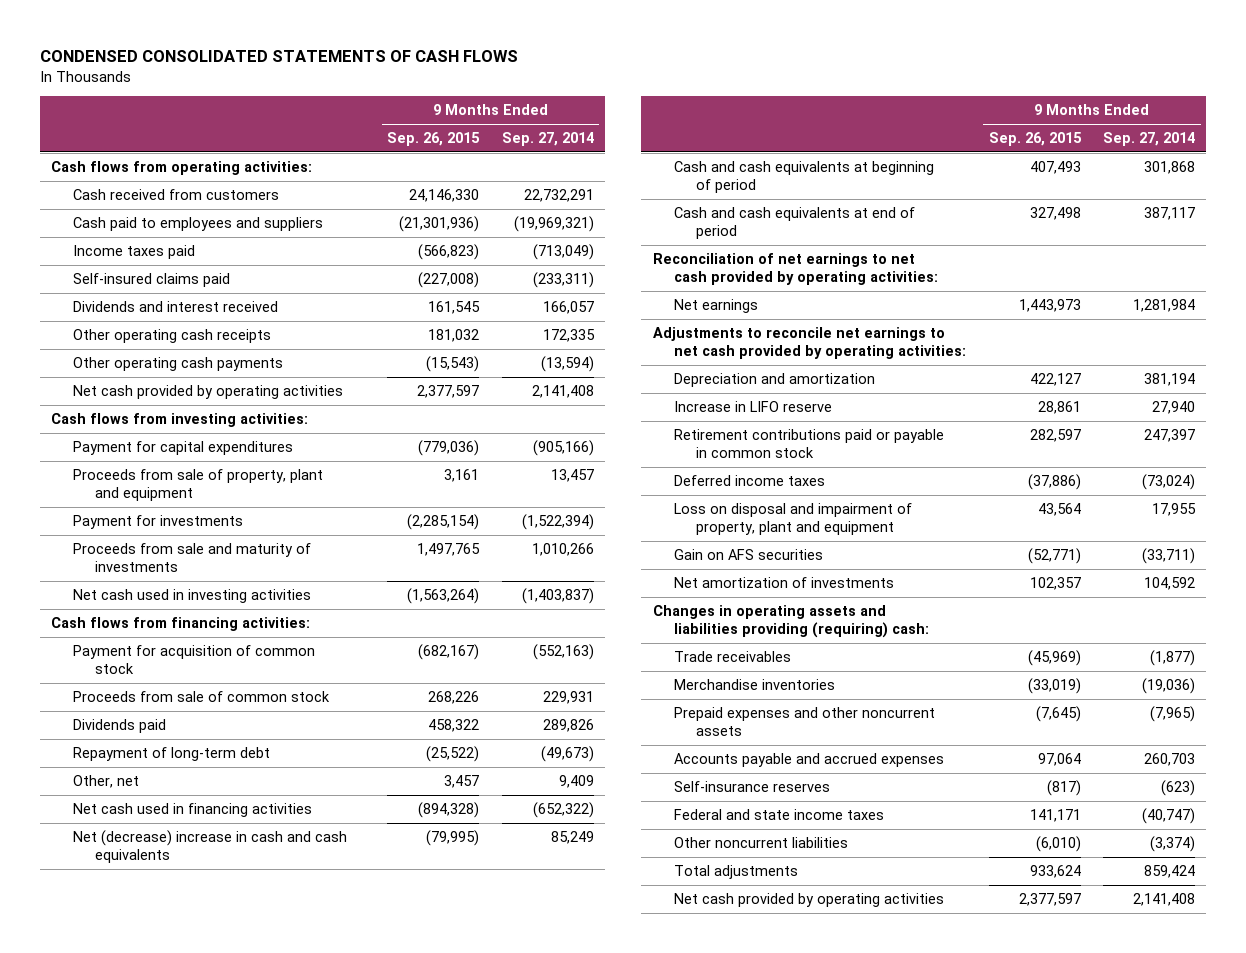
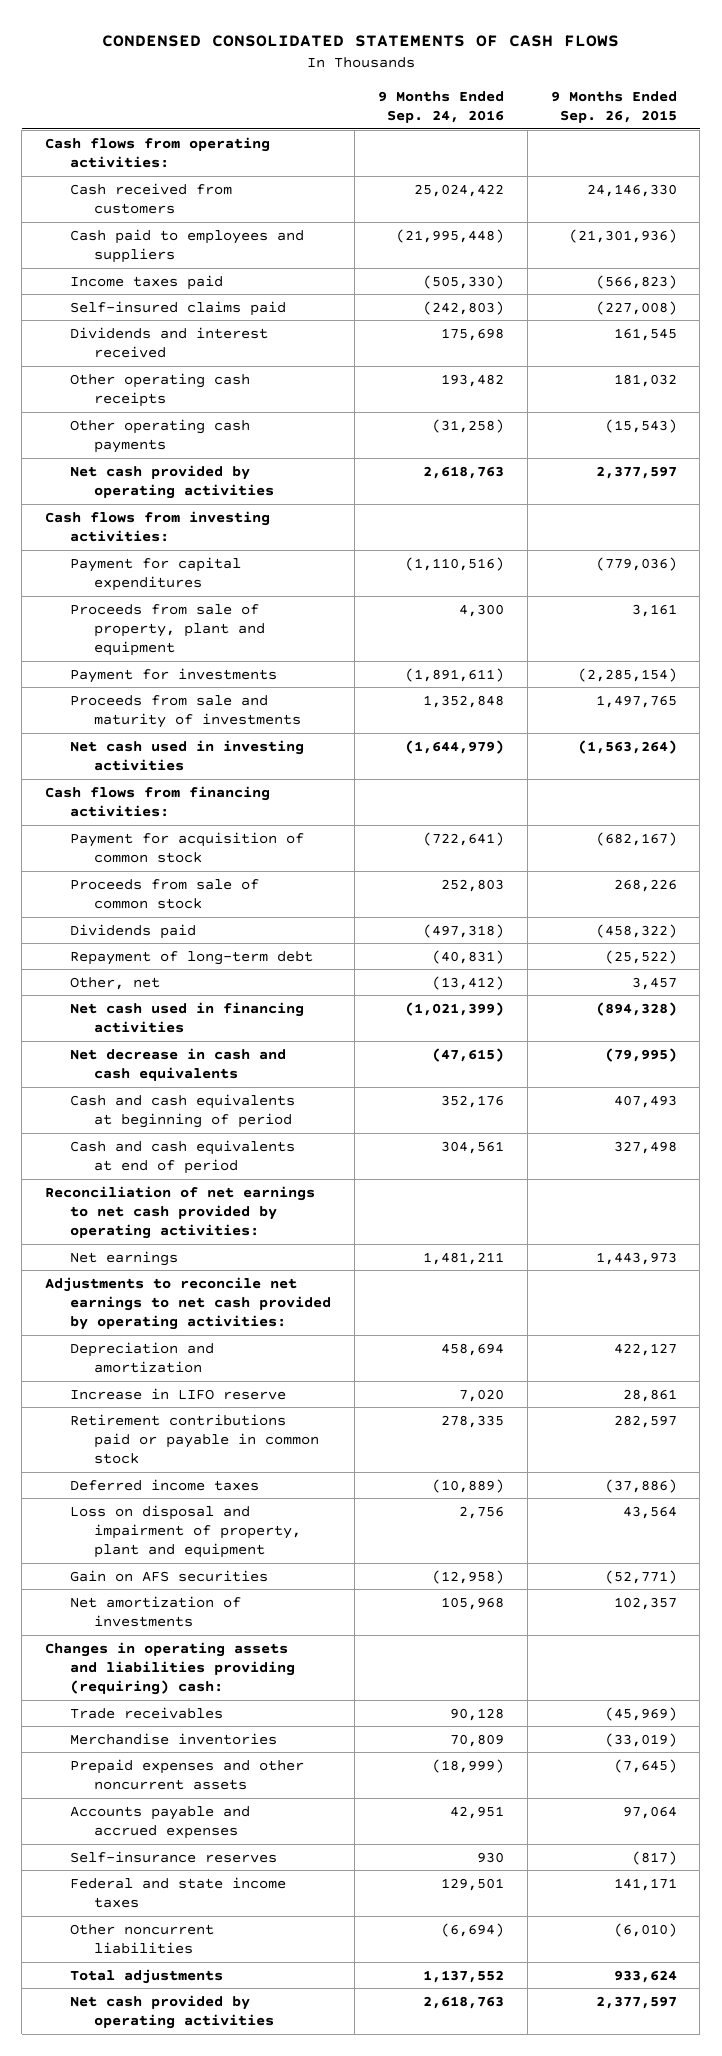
[501,131,594,146] Sep. 27, 2014 -> none
none -> [377,90,504,124] 9 Months Ended Sep. 24, 2016
[428,718,480,732] 458,322 -> [595,923,677,938] (458,322)
[73,829,348,864] Net (decrease) increase in cash and cash equivalents -> [69,1047,286,1082] Net decrease in cash and cash equivalents

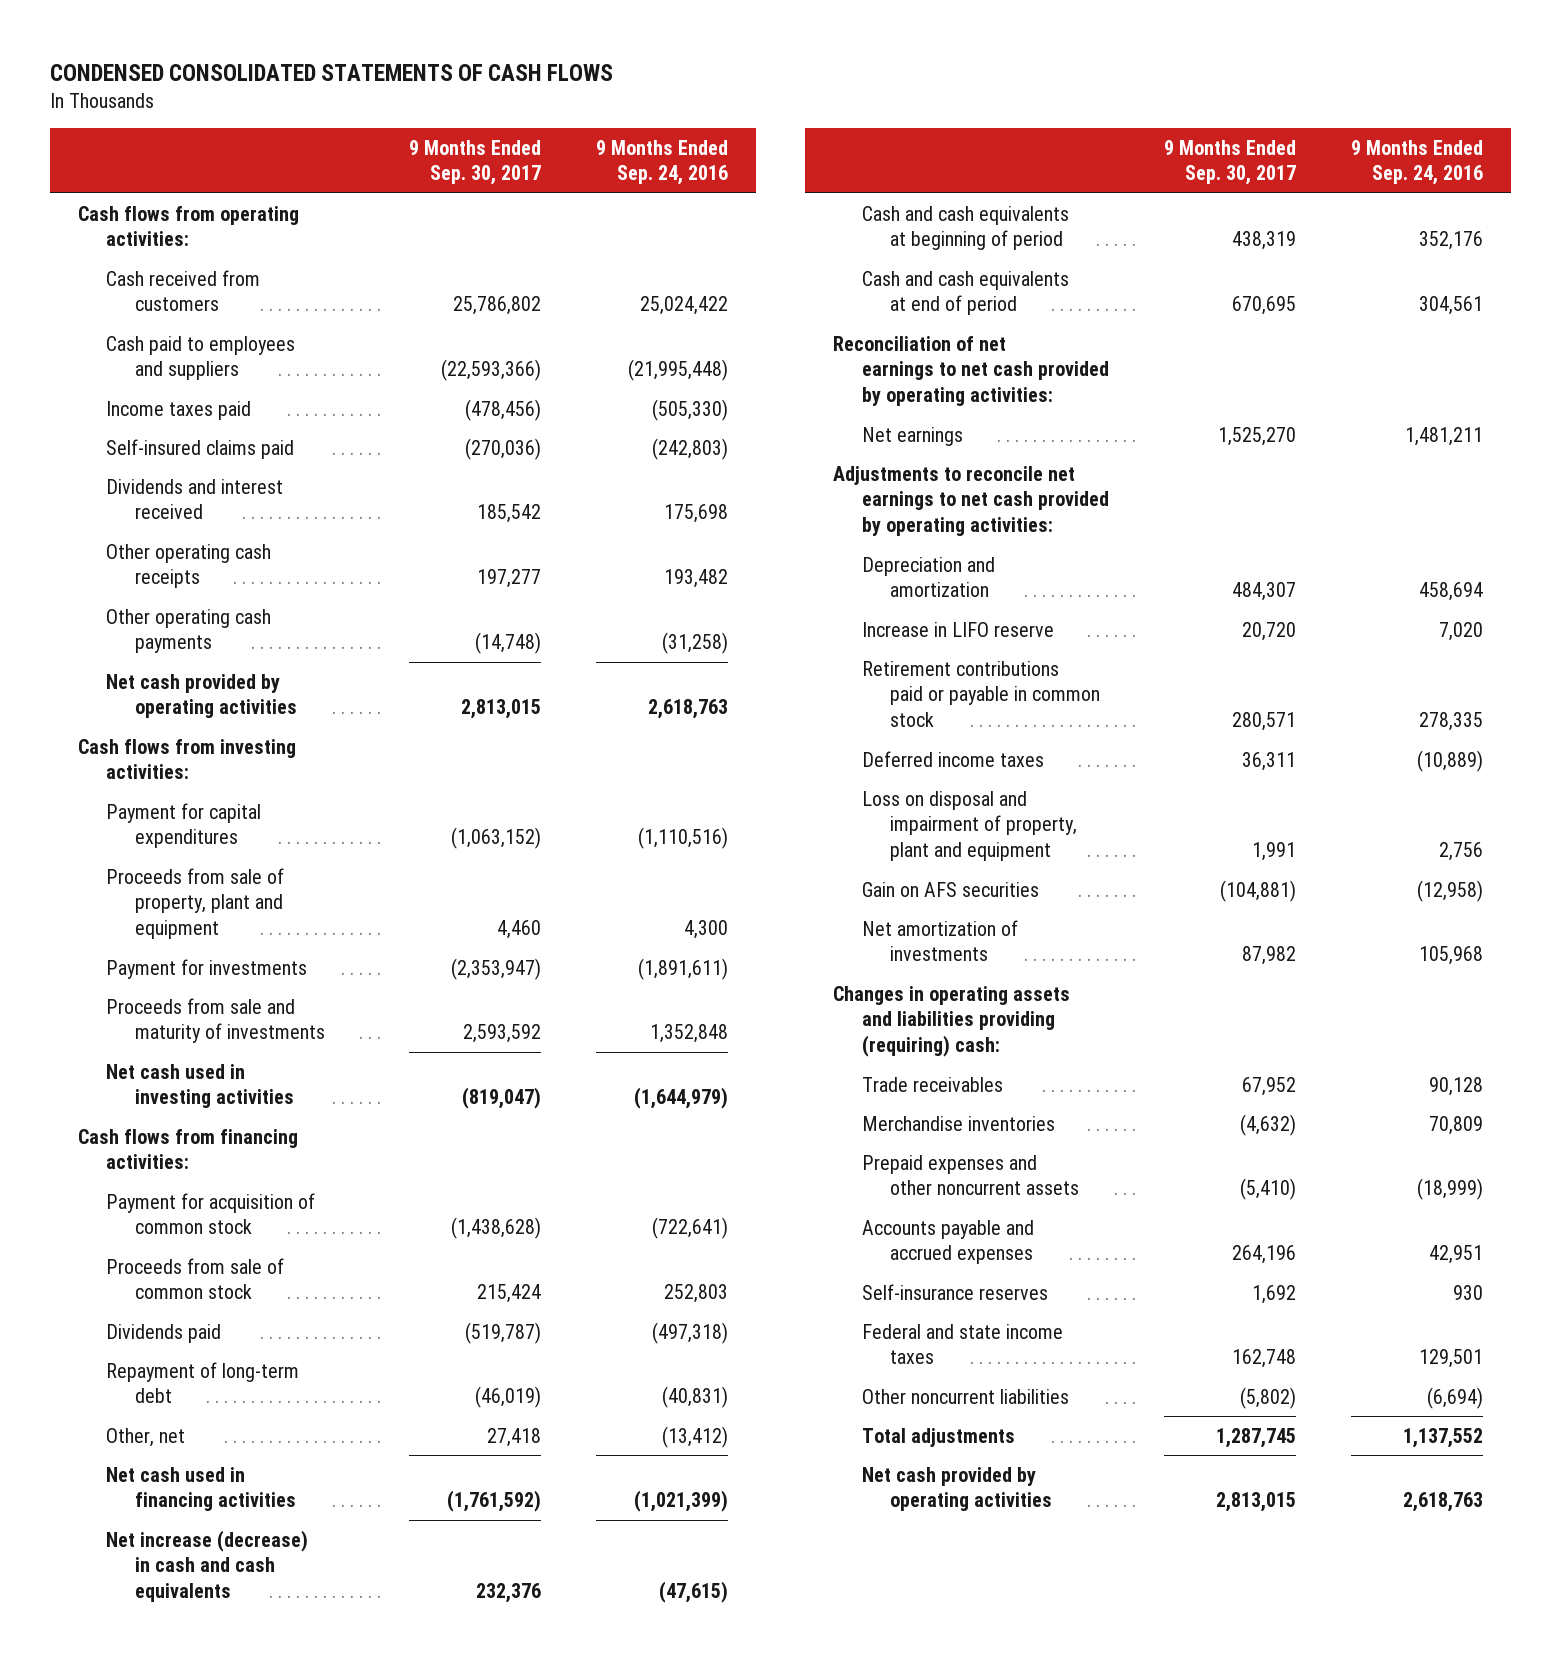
[550,90,677,124] 9 Months Ended Sep. 26, 2015 -> none
none -> [408,139,541,186] 9 Months Ended Sep. 30, 2017
[69,1047,286,1082] Net decrease in cash and cash equivalents -> [106,1529,309,1603] Net increase (decrease) in cash and cash equivalents

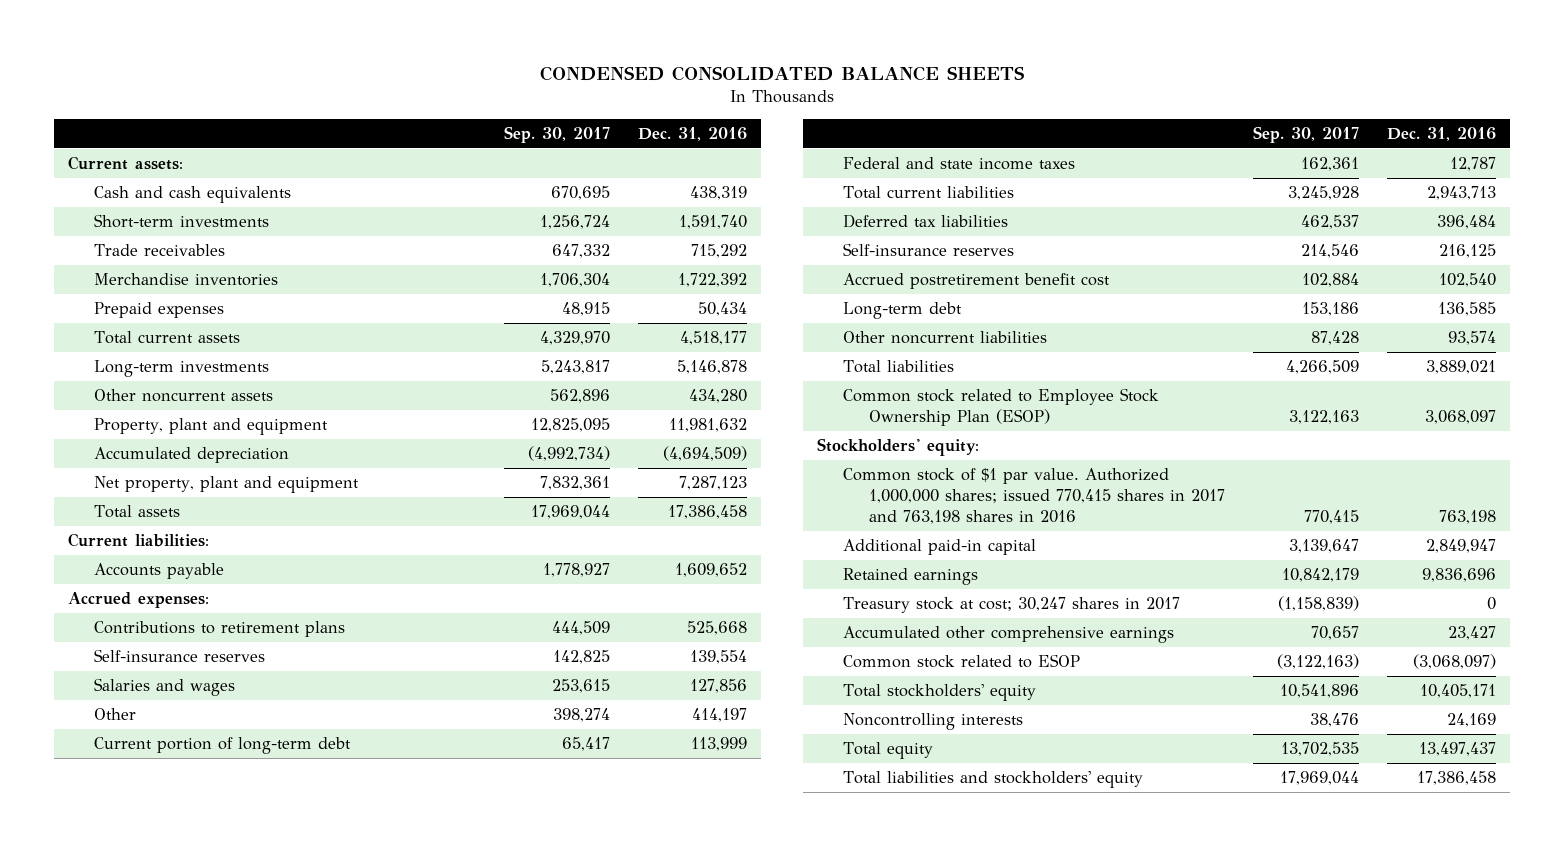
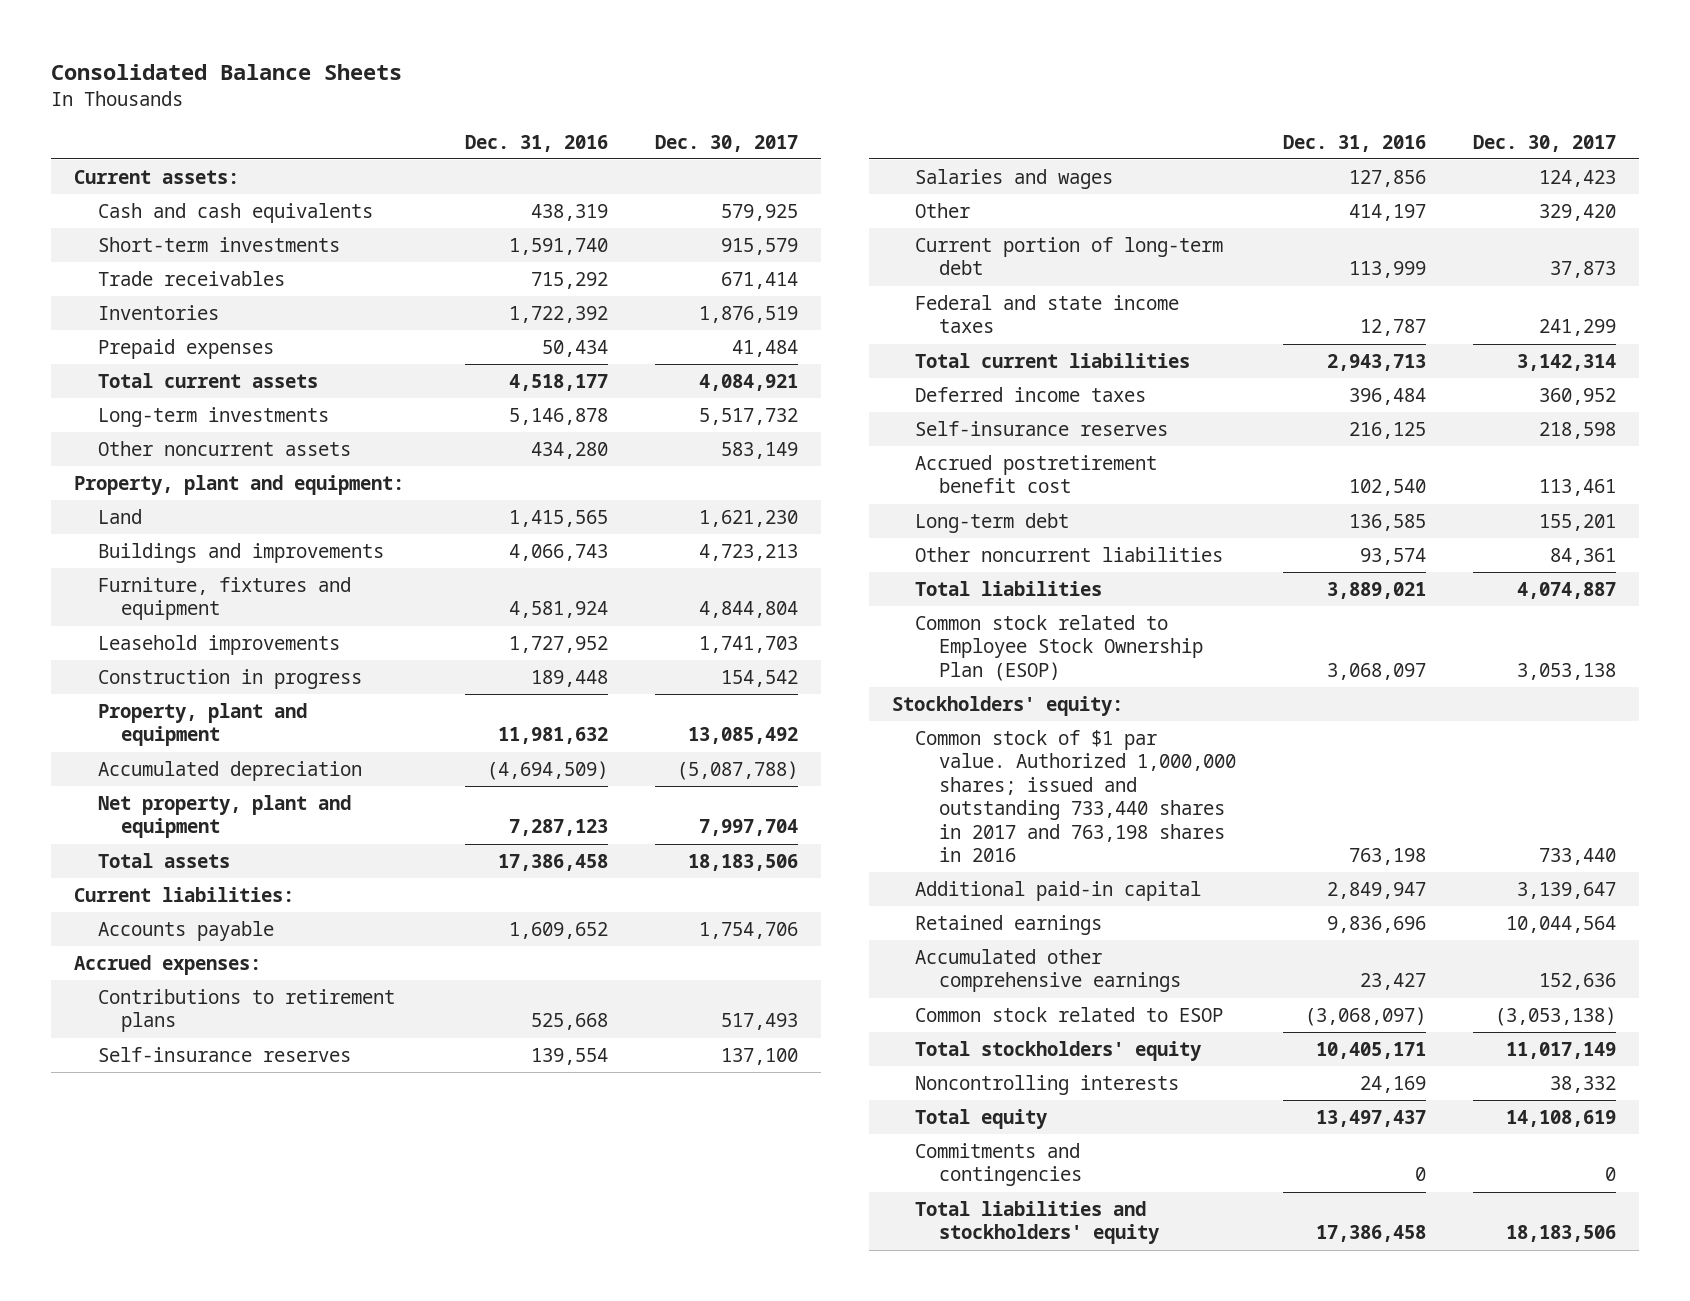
[539,65,1025,81] CONDENSED CONSOLIDATED BALANCE SHEETS -> [50,64,402,81] Consolidated Balance Sheets
[504,125,611,143] Sep. 30, 2017 -> none
none -> [654,134,798,152] Dec. 30, 2017
[94,273,279,287] Merchandise inventories -> [97,304,219,320] Inventories
none -> [74,474,405,495] Property, plant and equipment:
none -> [97,508,142,524] Land
none -> [97,542,384,563] Buildings and improvements
none -> [97,576,351,621] Furniture, fixtures and equipment
none -> [97,634,340,655] Leasehold improvements
none -> [97,668,362,689] Construction in progress
[842,214,1008,229] Deferred tax liabilities -> [915,386,1147,402] Deferred income taxes
[842,468,1226,524] Common stock of $1 par value. Authorized 1,000,000 shares; issued 770,415 shares in 2017 and 763,198 shares in 2016 -> [915,729,1236,862] Common stock of $1 par value. Authorized 1,000,000 shares; issued and outstanding 733,440 shares in 2017 and 763,198 shares in 2016
[842,597,1180,614] Treasury stock at cost; 30,247 shares in 2017 -> none
none -> [915,1142,1082,1187] Commitments and contingencies

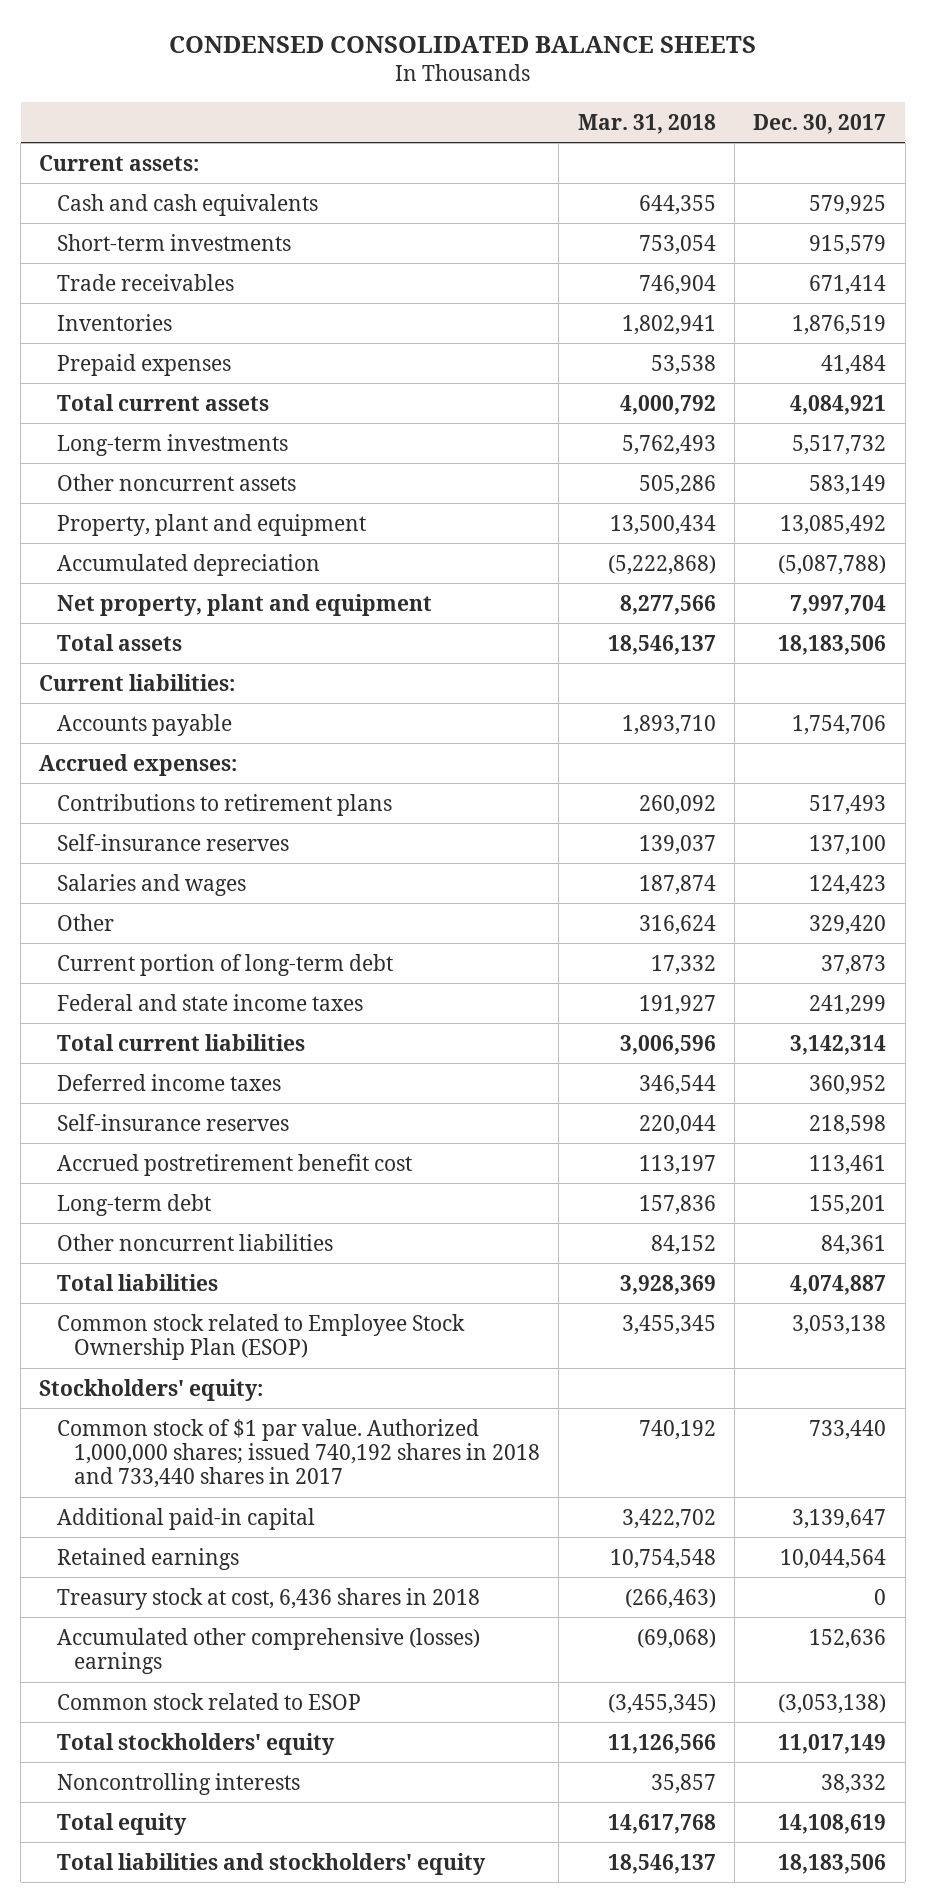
[50,64,402,81] Consolidated Balance Sheets -> [168,35,756,53] CONDENSED CONSOLIDATED BALANCE SHEETS
[464,134,608,152] Dec. 31, 2016 -> none
none -> [577,113,716,134] Mar. 31, 2018
[74,474,405,495] Property, plant and equipment: -> none
[97,508,142,524] Land -> none
[97,542,384,563] Buildings and improvements -> none
[97,576,351,621] Furniture, fixtures and equipment -> none
[97,634,340,655] Leasehold improvements -> none
[97,668,362,689] Construction in progress -> none
[915,729,1236,862] Common stock of $1 par value. Authorized 1,000,000 shares; issued and outstanding 733,440 shares in 2017 and 763,198 shares in 2016 -> [56,1418,540,1489] Common stock of $1 par value. Authorized 1,000,000 shares; issued 740,192 shares in 2018 and 733,440 shares in 2017
none -> [56,1587,480,1610] Treasury stock at cost, 6,436 shares in 2018
[915,948,1181,993] Accumulated other comprehensive earnings -> [56,1627,480,1674] Accumulated other comprehensive (losses) earnings
[915,1142,1082,1187] Commitments and contingencies -> none

